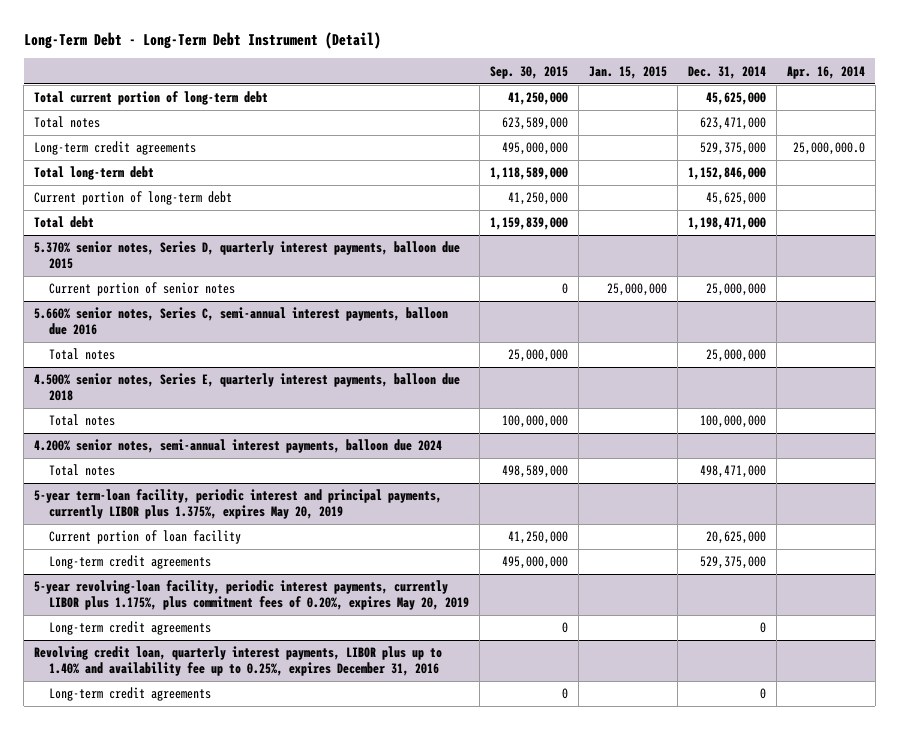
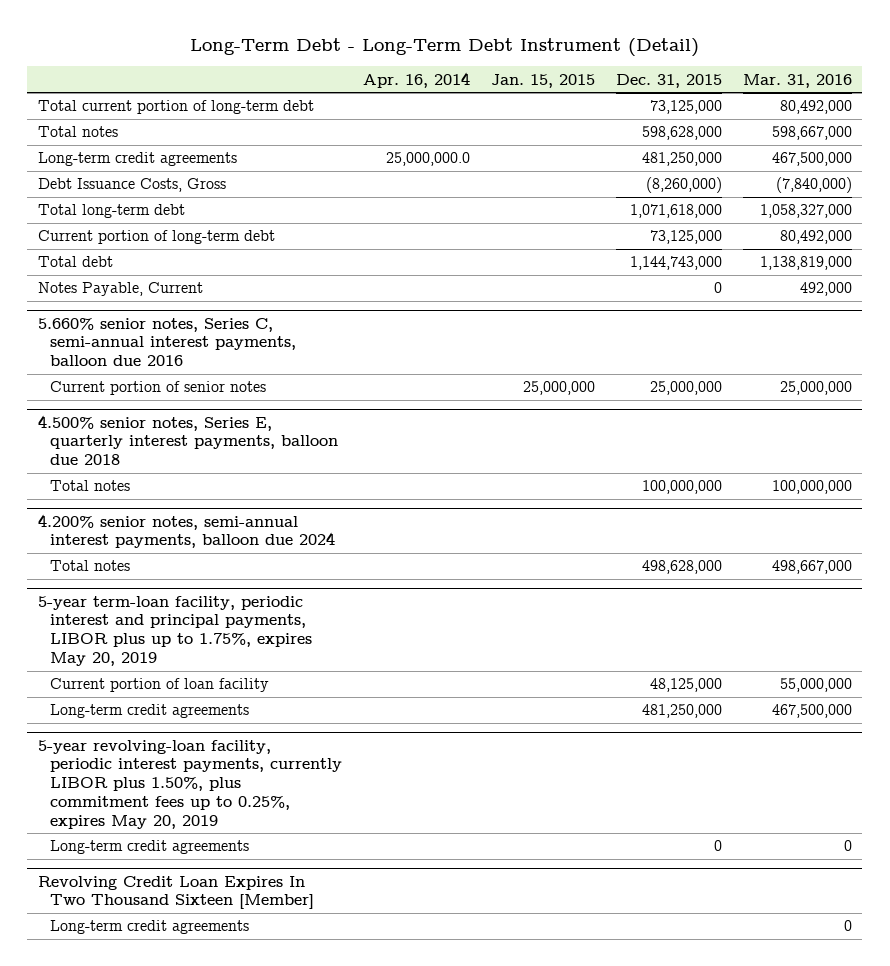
[490,65,569,79] Sep. 30, 2015 -> none
[687,65,766,79] Dec. 31, 2014 -> none
none -> [615,73,722,88] Dec. 31, 2015
none -> [742,73,852,88] Mar. 31, 2016
none -> [37,178,226,193] Debt Issuance Costs, Gross
[34,241,461,270] 5.370% senior notes, Series D, quarterly interest payments, balloon due 2015 -> none
[49,282,236,297] Current portion of senior notes -> none
none -> [37,282,203,297] Notes Payable, Current
[49,348,116,361] Total notes -> none
none -> [49,381,266,396] Current portion of senior notes
[34,489,443,520] 5-year term-loan facility, periodic interest and principal payments, currently LIBOR plus 1.375%, expires May 20, 2019 -> [37,595,312,666] 5-year term-loan facility, periodic interest and principal payments, LIBOR plus up to 1.75%, expires May 20, 2019
[34,580,470,611] 5-year revolving-loan facility, periodic interest payments, currently LIBOR plus 1.175%, plus commitment fees of 0.20%, expires May 20, 2019 -> [37,739,342,829] 5-year revolving-loan facility, periodic interest payments, currently LIBOR plus 1.50%, plus commitment fees up to 0.25%, expires May 20, 2019
[34,646,443,677] Revolving credit loan, quarterly interest payments, LIBOR plus up to 1.40% and availability fee up to 0.25%, expires December 31, 2016 -> [37,875,314,910] Revolving Credit Loan Expires In Two Thousand Sixteen [Member]

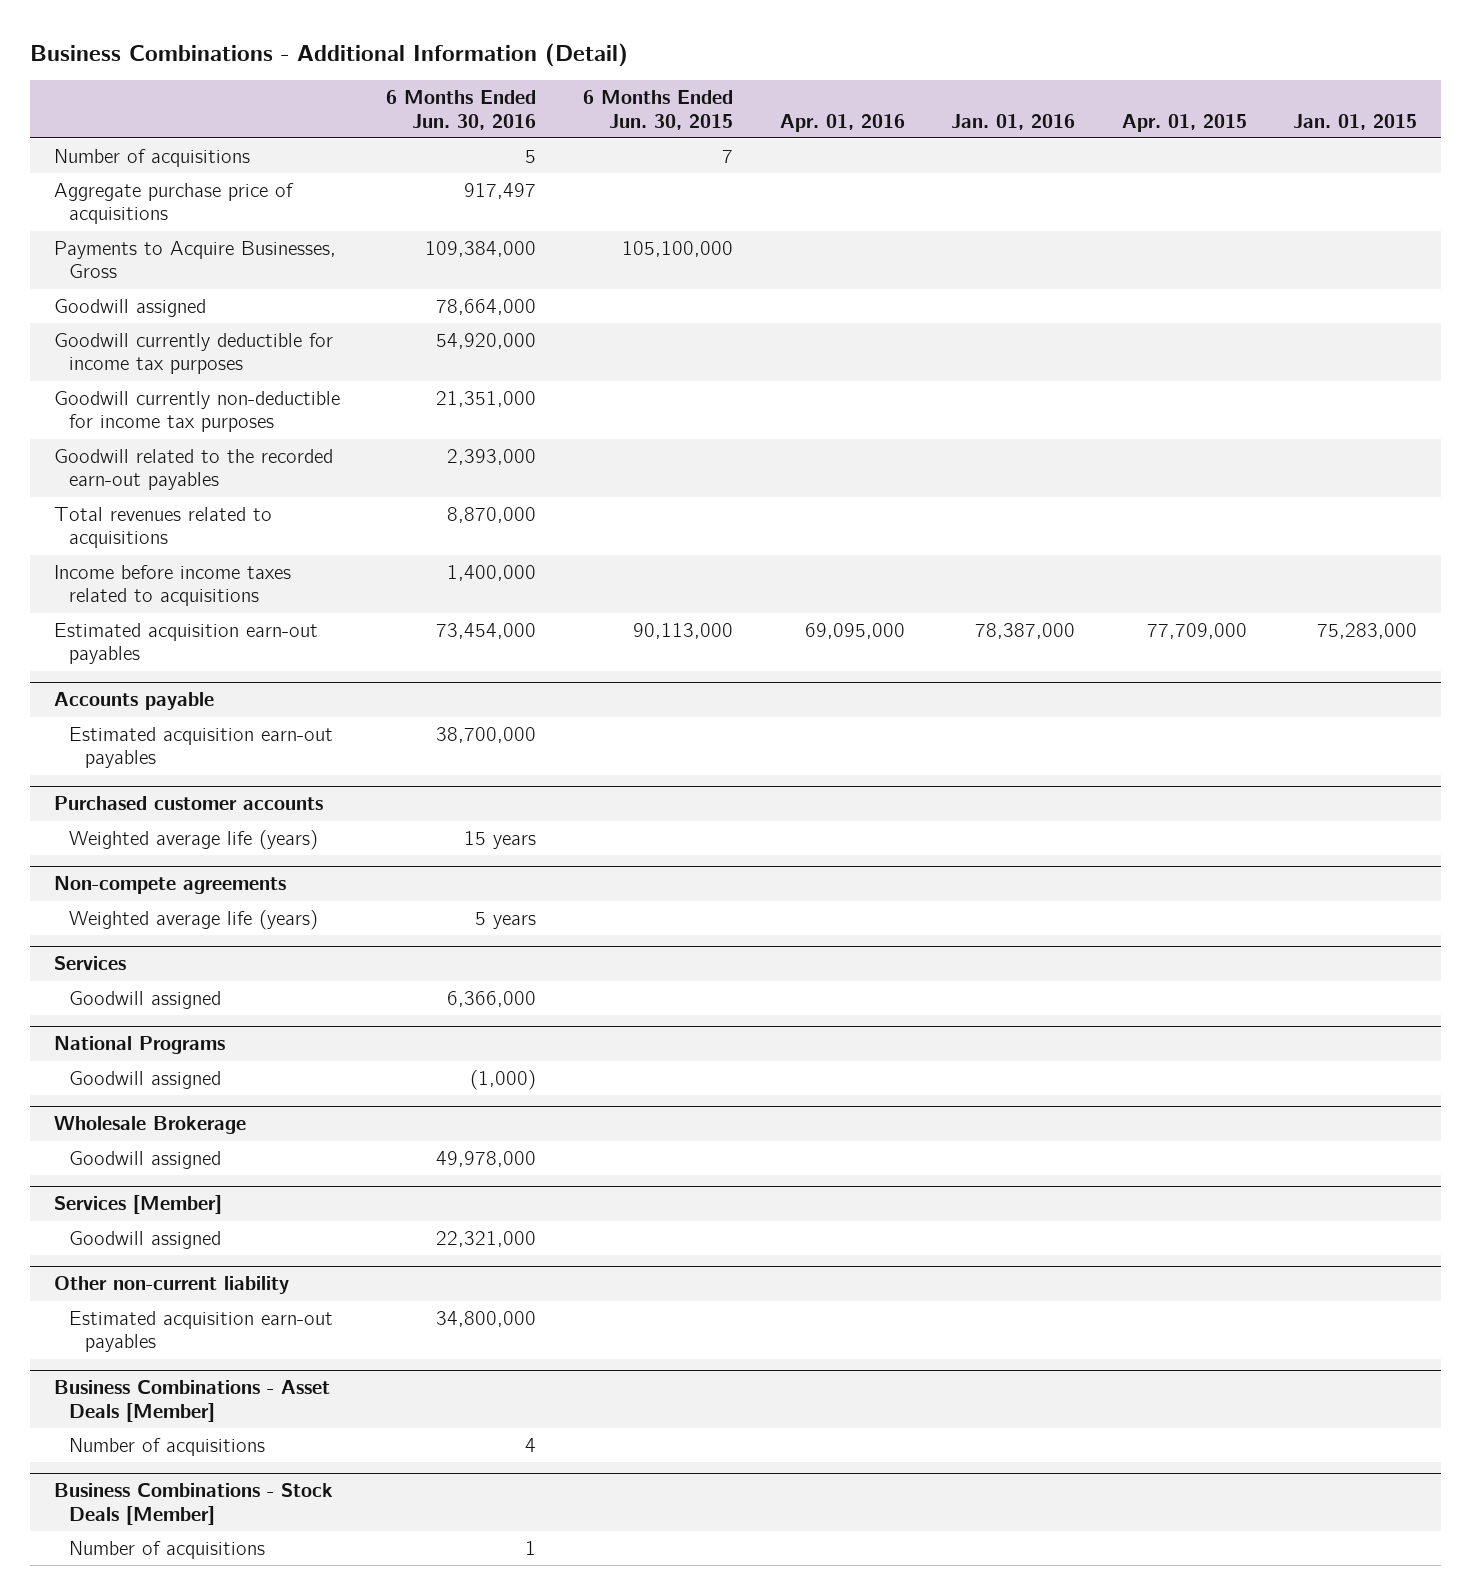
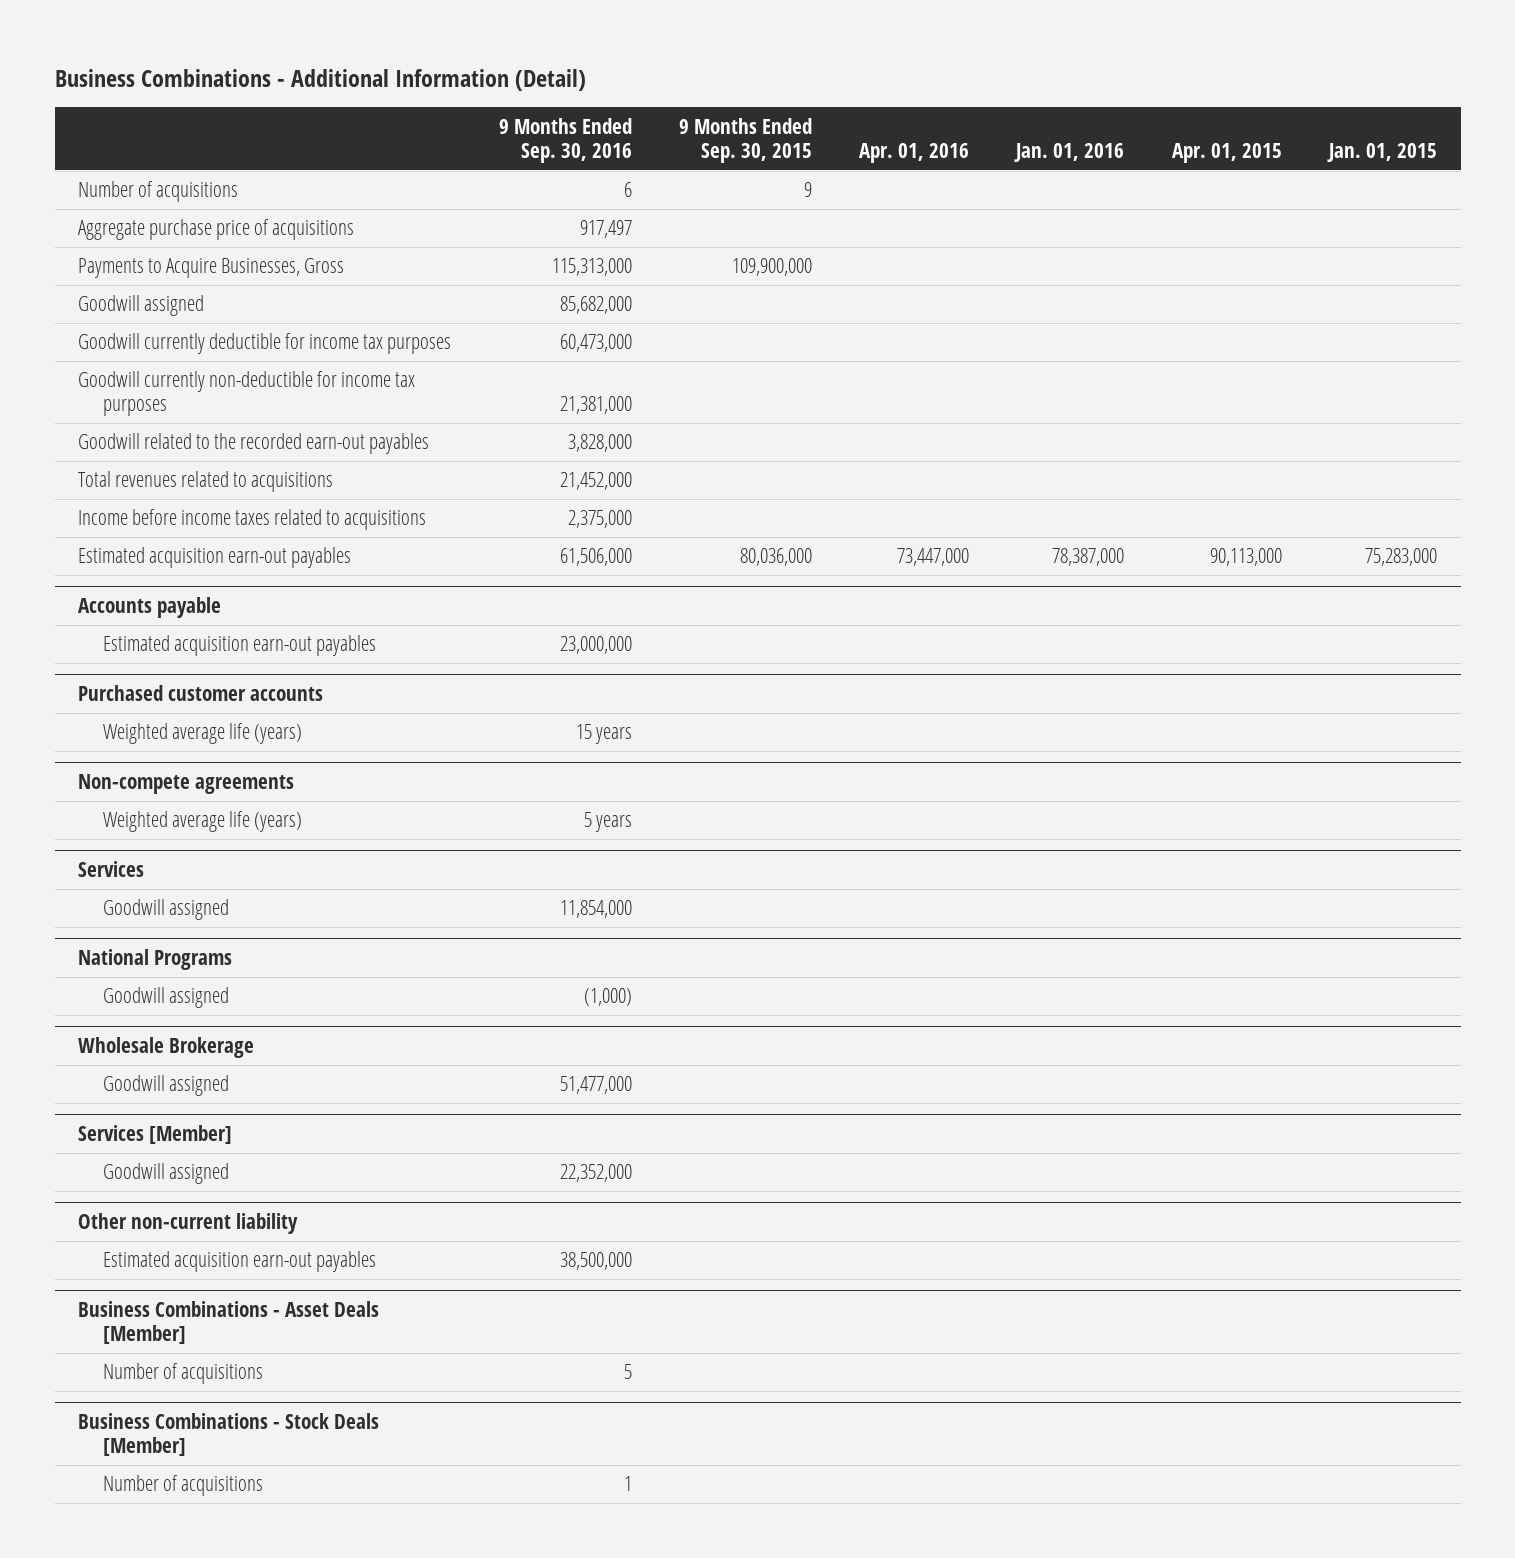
[386,89,537,130] 6 Months Ended Jun. 30, 2016 -> none
[583,89,734,130] 6 Months Ended Jun. 30, 2015 -> none
none -> [498,117,632,163] 9 Months Ended Sep. 30, 2016
none -> [678,117,812,163] 9 Months Ended Sep. 30, 2015
[804,622,905,639] 69,095,000 -> [897,548,970,567] 73,447,000
[1146,622,1247,639] 77,709,000 -> [1209,548,1282,567] 90,113,000

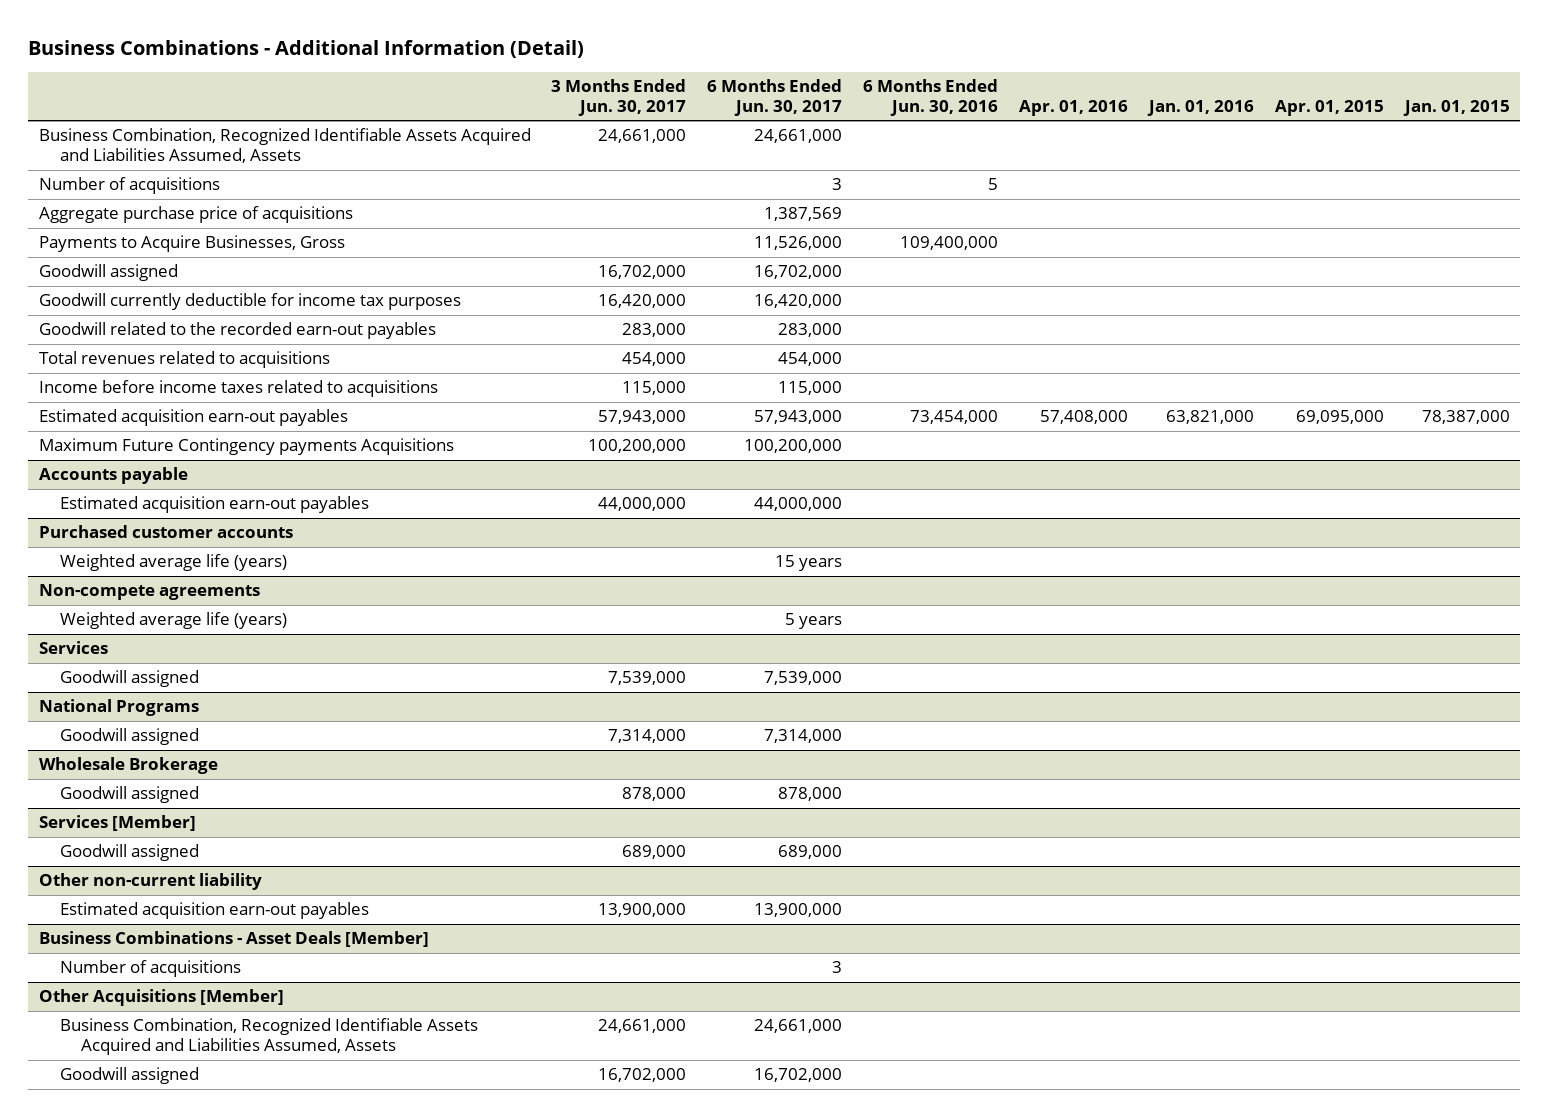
[498,117,632,163] 9 Months Ended Sep. 30, 2016 -> none
[678,117,812,163] 9 Months Ended Sep. 30, 2015 -> none
none -> [551,78,687,116] 3 Months Ended Jun. 30, 2017
none -> [707,78,843,116] 6 Months Ended Jun. 30, 2017
none -> [863,78,999,116] 6 Months Ended Jun. 30, 2016
none -> [38,128,531,164] Business Combination, Recognized Identifiable Assets Acquired and Liabilities Assumed, Assets
[78,371,416,417] Goodwill currently non-deductible for income tax purposes -> none
[897,548,970,567] 73,447,000 -> [1040,410,1129,425] 57,408,000
[1052,548,1125,567] 78,387,000 -> [1165,410,1254,425] 63,821,000
[1209,548,1282,567] 90,113,000 -> [1295,410,1384,425] 69,095,000
[1364,548,1437,567] 75,283,000 -> [1421,410,1510,425] 78,387,000
none -> [38,438,454,456] Maximum Future Contingency payments Acquisitions
[78,1413,380,1457] Business Combinations - Stock Deals [Member] -> none
[103,1475,264,1497] Number of acquisitions -> none
none -> [38,989,284,1007] Other Acquisitions [Member]
none -> [59,1018,478,1056] Business Combination, Recognized Identifiable Assets Acquired and Liabilities Assumed, Assets
none -> [59,1067,199,1085] Goodwill assigned

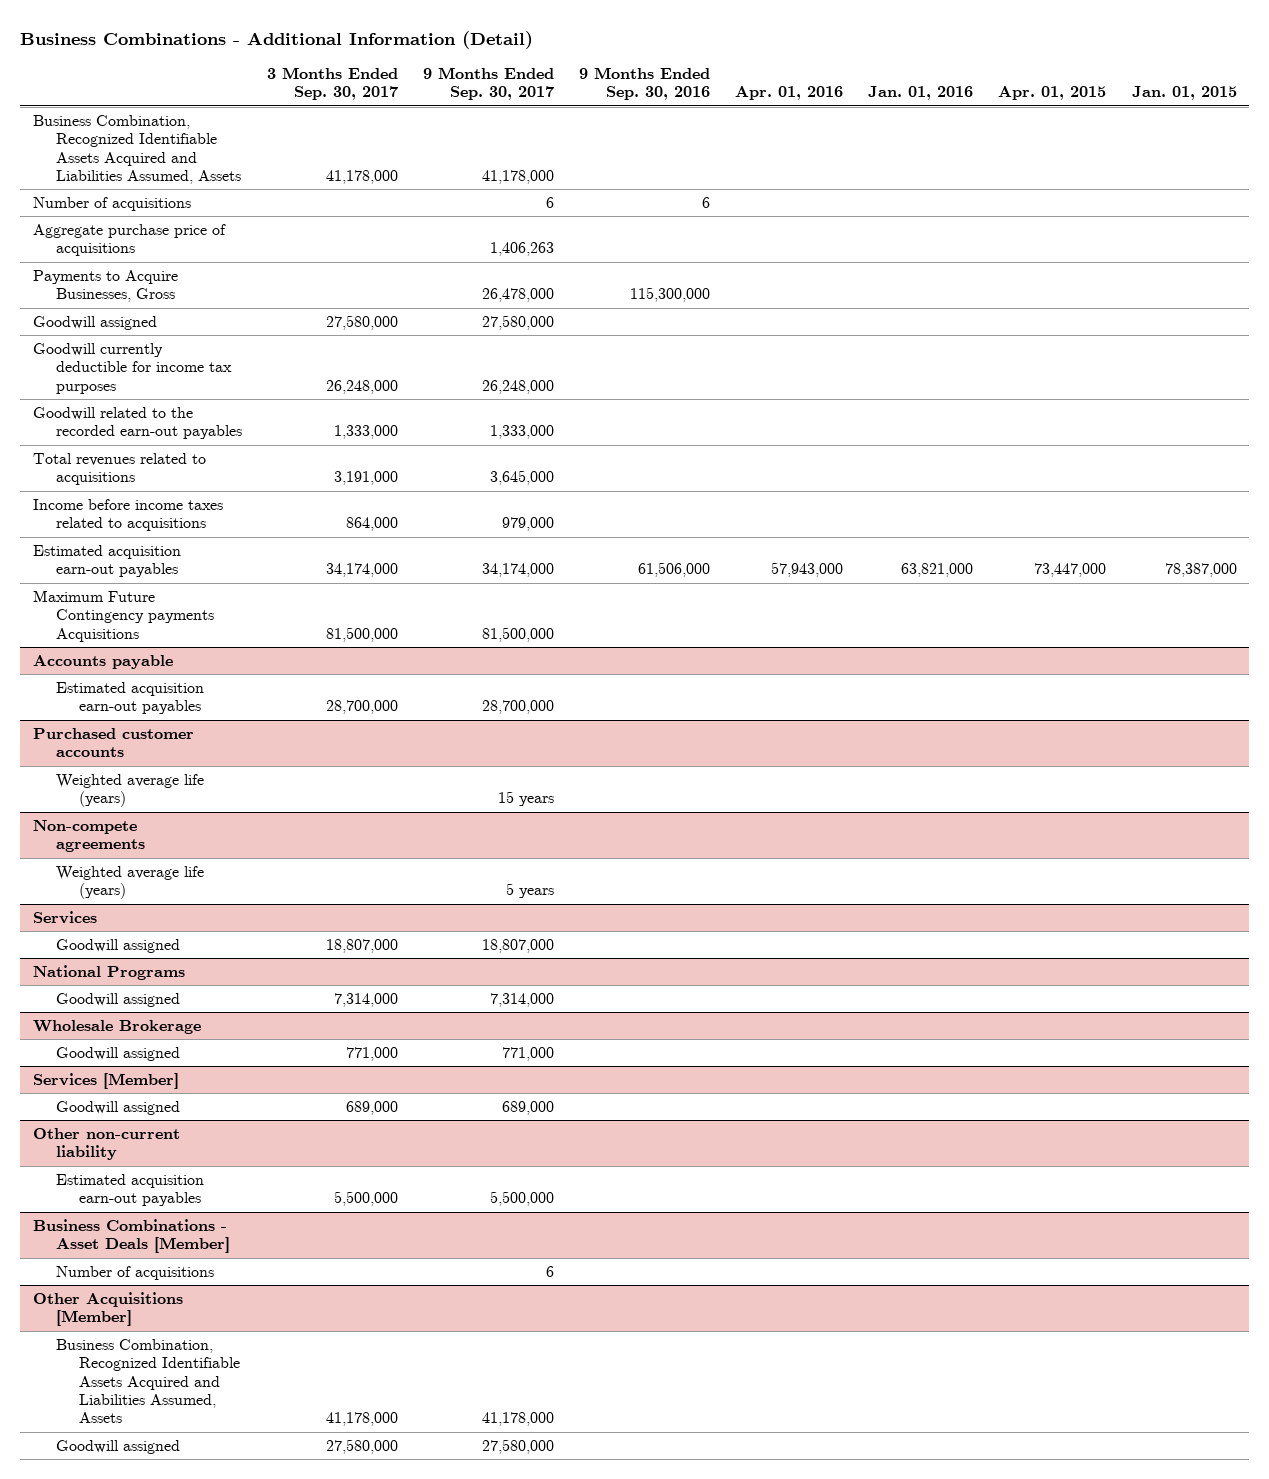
[551,78,687,116] 3 Months Ended Jun. 30, 2017 -> none
[707,78,843,116] 6 Months Ended Jun. 30, 2017 -> none
[863,78,999,116] 6 Months Ended Jun. 30, 2016 -> none
none -> [266,67,398,101] 3 Months Ended Sep. 30, 2017
none -> [422,67,554,101] 9 Months Ended Sep. 30, 2017
none -> [579,67,711,101] 9 Months Ended Sep. 30, 2016
[1040,410,1129,425] 57,408,000 -> [771,562,844,578] 57,943,000
[1295,410,1384,425] 69,095,000 -> [1034,563,1107,578] 73,447,000

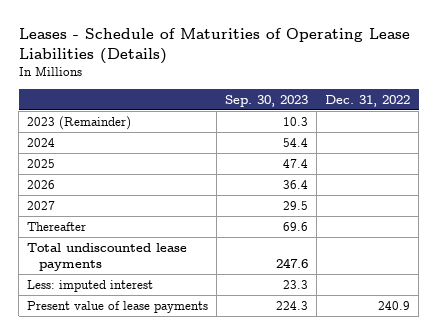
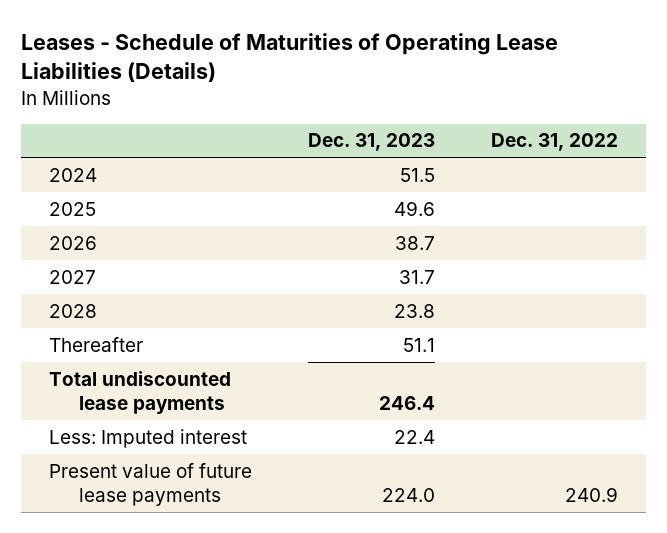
[225,94,309,107] Sep. 30, 2023 -> none
none -> [308,133,436,152] Dec. 31, 2023
[27,115,132,130] 2023 (Remainder) -> none
none -> [49,303,98,318] 2028
[27,279,154,292] Less: imputed interest -> [49,428,248,448] Less: Imputed interest
[27,300,209,313] Present value of lease payments -> [49,462,253,506] Present value of future lease payments

